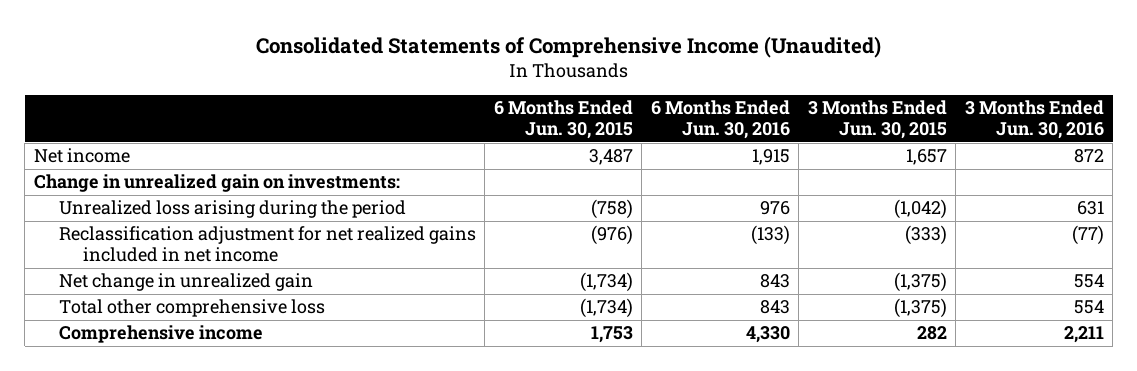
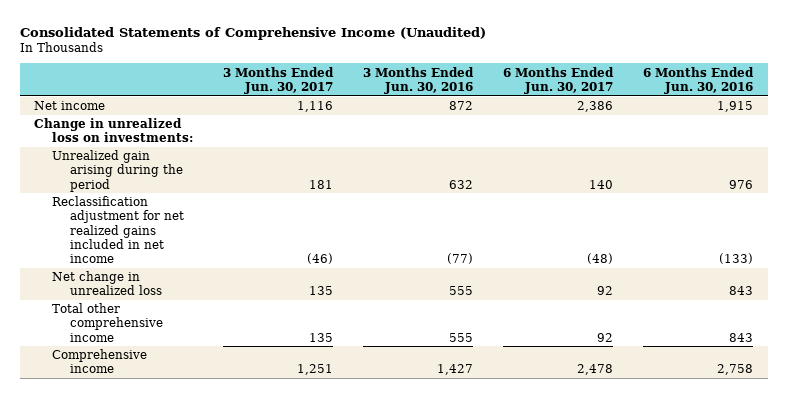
[493,100,633,140] 6 Months Ended Jun. 30, 2015 -> none
[807,100,947,140] 3 Months Ended Jun. 30, 2015 -> none
none -> [223,66,335,94] 3 Months Ended Jun. 30, 2017
none -> [503,66,615,94] 6 Months Ended Jun. 30, 2017
[33,174,400,193] Change in unrealized gain on investments: -> [34,118,194,143] Change in unrealized loss on investments:
[58,200,406,219] Unrealized loss arising during the period -> [52,150,184,192] Unrealized gain arising during the period
[1076,201,1104,216] 631 -> [449,179,474,189] 632
[58,273,313,292] Net change in unrealized gain -> [52,271,163,296] Net change in unrealized loss
[1073,274,1104,289] 554 -> [449,286,474,296] 555
[58,299,325,318] Total other comprehensive loss -> [52,303,164,342] Total other comprehensive income
[1073,300,1104,315] 554 -> [449,332,474,342] 555
[745,326,790,344] 4,330 -> [716,364,753,376] 2,758
[1063,326,1104,344] 2,211 -> [437,364,474,376] 1,427

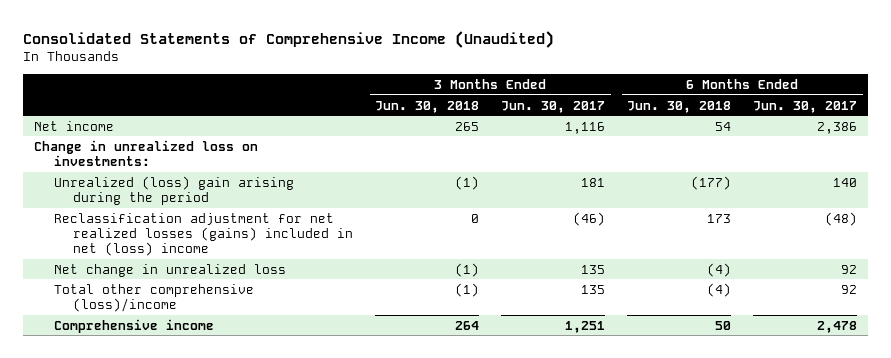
[363,66,475,94] 3 Months Ended Jun. 30, 2016 -> none
[642,66,754,94] 6 Months Ended Jun. 30, 2016 -> none
none -> [375,100,480,113] Jun. 30, 2018
none -> [627,100,732,113] Jun. 30, 2018
[52,150,184,192] Unrealized gain arising during the period -> [53,175,294,205] Unrealized (loss) gain arising during the period
[52,196,185,263] Reclassification adjustment for net realized gains included in net income -> [53,212,354,257] Reclassification adjustment for net realized losses (gains) included in net (loss) income
[52,303,164,342] Total other comprehensive income -> [53,283,254,312] Total other comprehensive (loss)/income

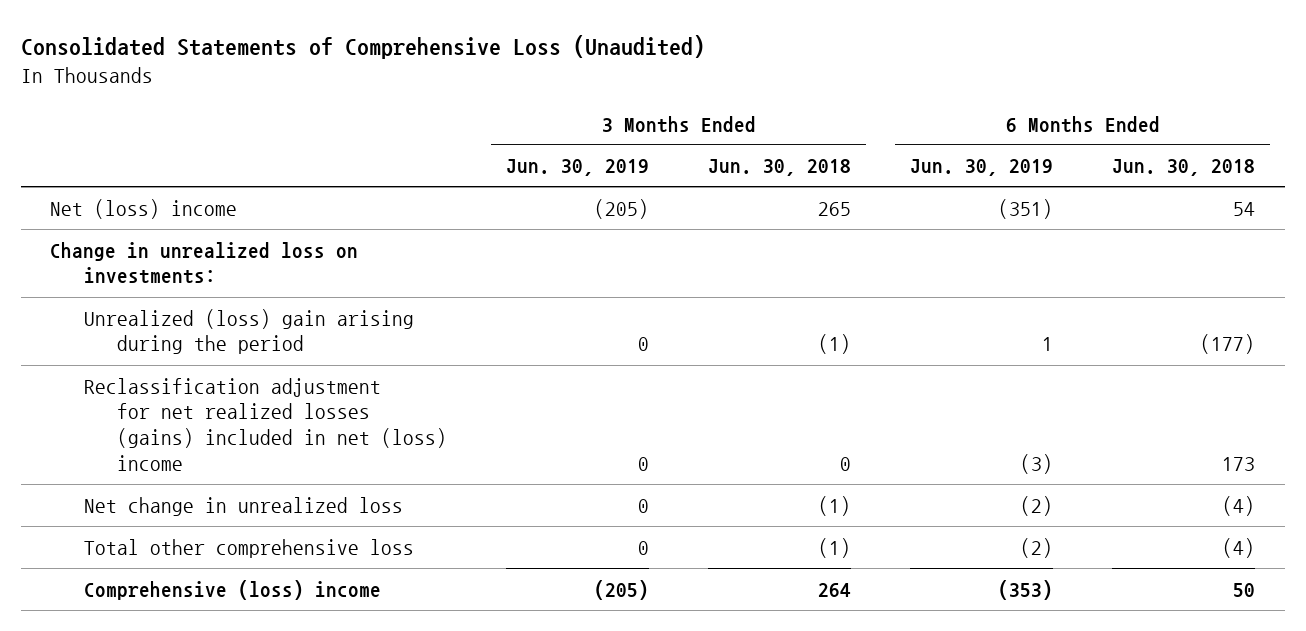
[23,30,555,48] Consolidated Statements of Comprehensive Income (Unaudited) -> [20,34,705,59] Consolidated Statements of Comprehensive Loss (Unaudited)
[501,100,606,113] Jun. 30, 2017 -> none
[753,100,858,113] Jun. 30, 2017 -> none
none -> [506,159,650,177] Jun. 30, 2019
none -> [910,159,1054,177] Jun. 30, 2019
[34,120,115,131] Net income -> [50,198,238,219] Net (loss) income
[53,283,254,312] Total other comprehensive (loss)/income -> [83,538,414,558] Total other comprehensive loss
[53,318,214,333] Comprehensive income -> [83,579,381,600] Comprehensive (loss) income

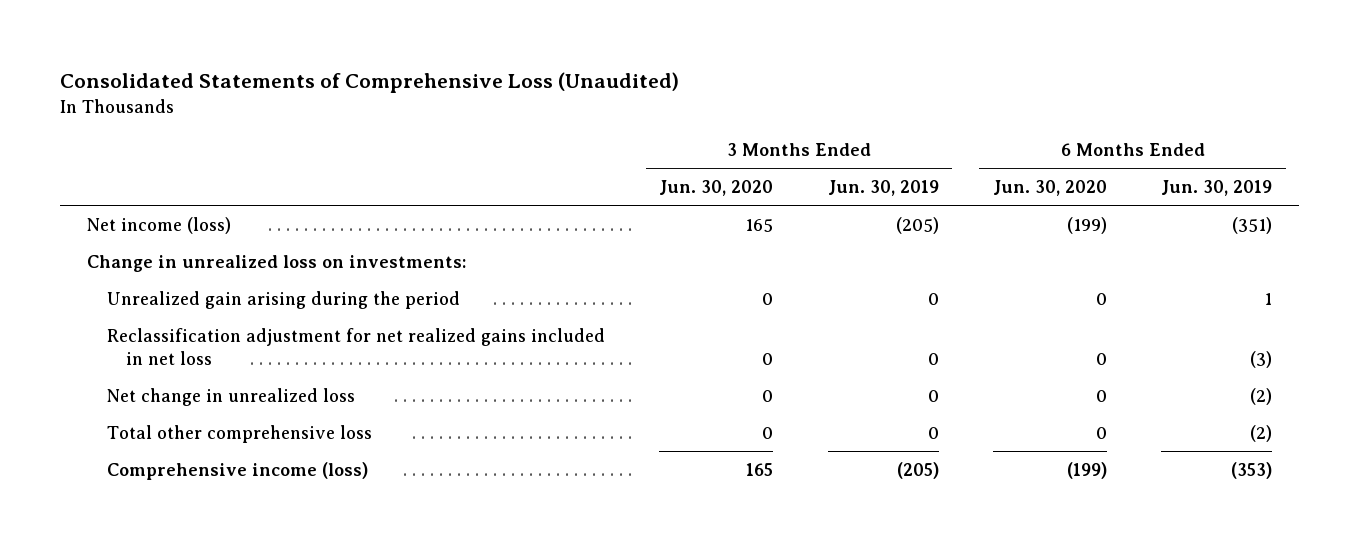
[708,159,852,177] Jun. 30, 2018 -> none
[1112,159,1256,177] Jun. 30, 2018 -> none
none -> [659,180,774,197] Jun. 30, 2020
none -> [992,180,1107,197] Jun. 30, 2020
[50,198,238,219] Net (loss) income -> [87,216,232,234] Net income (loss)
[83,308,414,355] Unrealized (loss) gain arising during the period -> [106,290,460,309] Unrealized gain arising during the period
[83,377,448,472] Reclassification adjustment for net realized losses (gains) included in net (loss) income -> [106,327,605,365] Reclassification adjustment for net realized gains included in net loss
[83,579,381,600] Comprehensive (loss) income -> [106,461,368,480] Comprehensive income (loss)

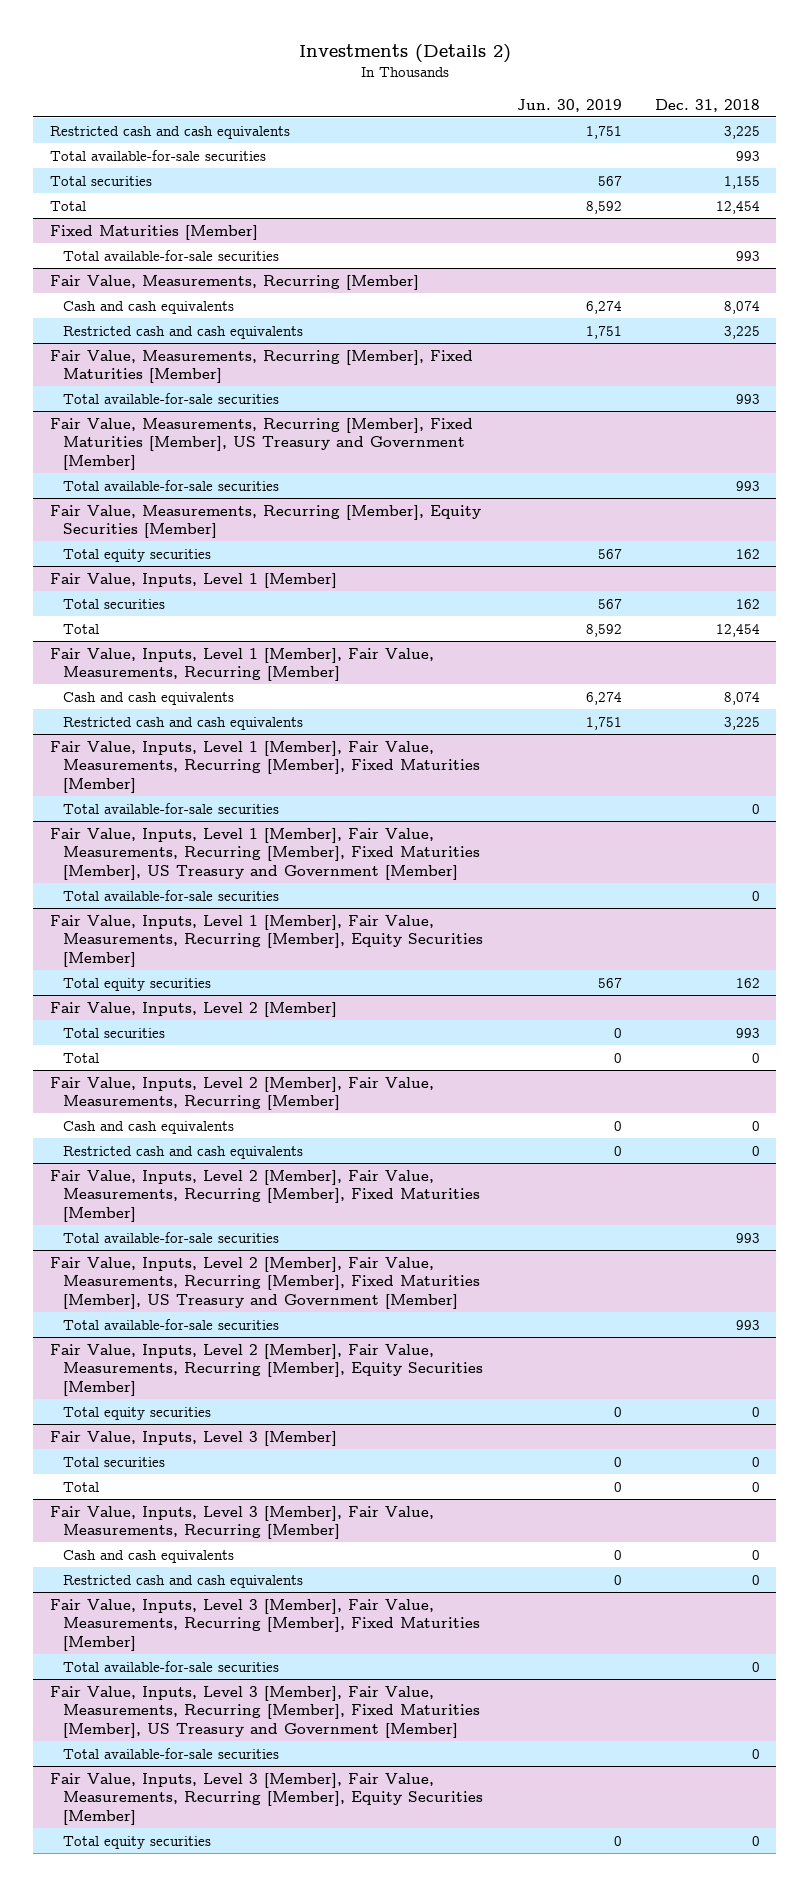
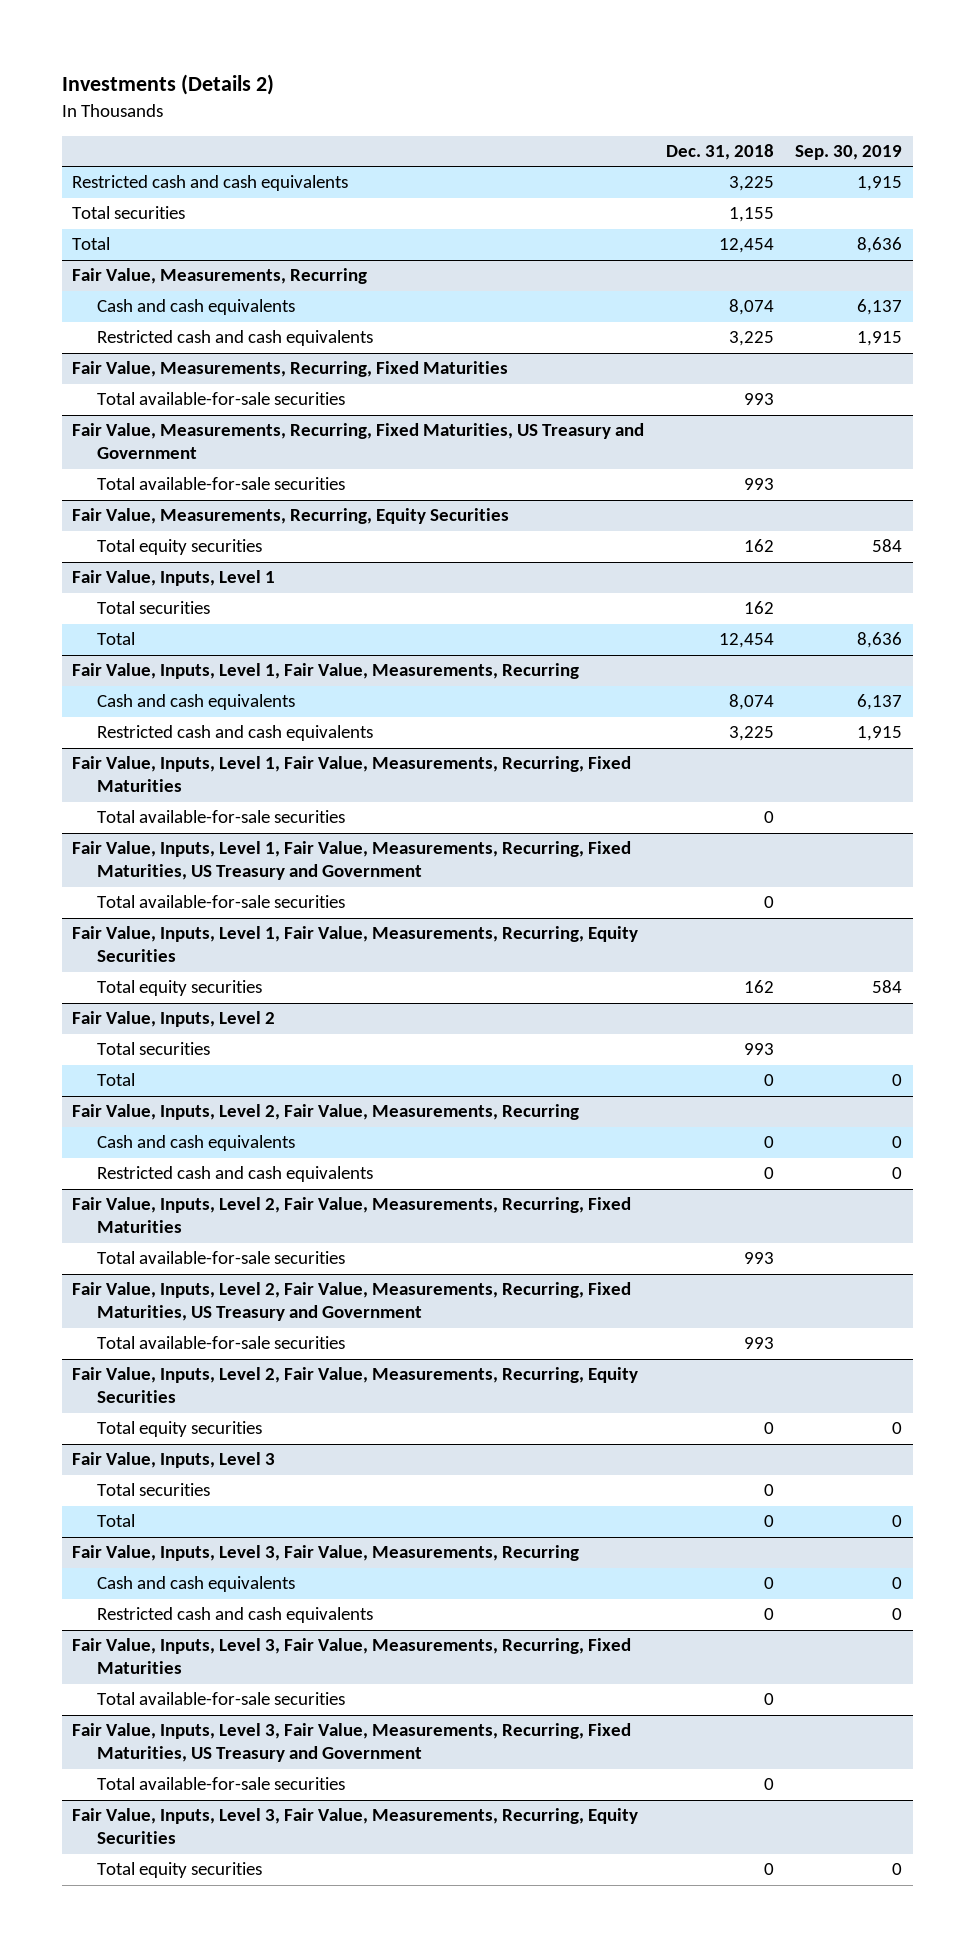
[516,98,622,112] Jun. 30, 2019 -> none
none -> [794,145,902,161] Sep. 30, 2019
[49,149,266,161] Total available-for-sale securities -> none
[49,224,258,240] Fixed Maturities [Member] -> none
[63,249,280,261] Total available-for-sale securities -> none
[49,274,419,290] Fair Value, Measurements, Recurring [Member] -> [72,268,368,285] Fair Value, Measurements, Recurring
[49,349,473,384] Fair Value, Measurements, Recurring [Member], Fixed Maturities [Member] -> [72,361,509,378] Fair Value, Measurements, Recurring, Fixed Maturities
[49,417,473,470] Fair Value, Measurements, Recurring [Member], Fixed Maturities [Member], US Treasury and Government [Member] -> [72,423,645,460] Fair Value, Measurements, Recurring, Fixed Maturities, US Treasury and Government
[49,504,481,539] Fair Value, Measurements, Recurring [Member], Equity Securities [Member] -> [72,508,510,525] Fair Value, Measurements, Recurring, Equity Securities
[49,572,337,588] Fair Value, Inputs, Level 1 [Member] -> [72,570,276,587] Fair Value, Inputs, Level 1
[49,647,434,682] Fair Value, Inputs, Level 1 [Member], Fair Value, Measurements, Recurring [Member] -> [72,663,580,680] Fair Value, Inputs, Level 1, Fair Value, Measurements, Recurring
[49,740,481,793] Fair Value, Inputs, Level 1 [Member], Fair Value, Measurements, Recurring [Member], Fixed Maturities [Member] -> [72,756,632,793] Fair Value, Inputs, Level 1, Fair Value, Measurements, Recurring, Fixed Maturities
[49,827,481,880] Fair Value, Inputs, Level 1 [Member], Fair Value, Measurements, Recurring [Member], Fixed Maturities [Member], US Treasury and Government [Member] -> [72,841,632,881] Fair Value, Inputs, Level 1, Fair Value, Measurements, Recurring, Fixed Maturities, US Treasury and Government
[49,914,484,967] Fair Value, Inputs, Level 1 [Member], Fair Value, Measurements, Recurring [Member], Equity Securities [Member] -> [72,926,639,963] Fair Value, Inputs, Level 1, Fair Value, Measurements, Recurring, Equity Securities
[49,1001,337,1017] Fair Value, Inputs, Level 2 [Member] -> [72,1011,276,1028] Fair Value, Inputs, Level 2
[49,1076,434,1111] Fair Value, Inputs, Level 2 [Member], Fair Value, Measurements, Recurring [Member] -> [72,1104,580,1121] Fair Value, Inputs, Level 2, Fair Value, Measurements, Recurring
[49,1169,481,1222] Fair Value, Inputs, Level 2 [Member], Fair Value, Measurements, Recurring [Member], Fixed Maturities [Member] -> [72,1197,632,1234] Fair Value, Inputs, Level 2, Fair Value, Measurements, Recurring, Fixed Maturities
[49,1256,481,1309] Fair Value, Inputs, Level 2 [Member], Fair Value, Measurements, Recurring [Member], Fixed Maturities [Member], US Treasury and Government [Member] -> [72,1282,632,1322] Fair Value, Inputs, Level 2, Fair Value, Measurements, Recurring, Fixed Maturities, US Treasury and Government
[49,1343,484,1396] Fair Value, Inputs, Level 2 [Member], Fair Value, Measurements, Recurring [Member], Equity Securities [Member] -> [72,1367,639,1404] Fair Value, Inputs, Level 2, Fair Value, Measurements, Recurring, Equity Securities
[49,1430,337,1446] Fair Value, Inputs, Level 3 [Member] -> [72,1452,276,1469] Fair Value, Inputs, Level 3
[49,1505,434,1540] Fair Value, Inputs, Level 3 [Member], Fair Value, Measurements, Recurring [Member] -> [72,1545,580,1562] Fair Value, Inputs, Level 3, Fair Value, Measurements, Recurring
[49,1598,481,1651] Fair Value, Inputs, Level 3 [Member], Fair Value, Measurements, Recurring [Member], Fixed Maturities [Member] -> [72,1638,632,1675] Fair Value, Inputs, Level 3, Fair Value, Measurements, Recurring, Fixed Maturities
[49,1685,481,1738] Fair Value, Inputs, Level 3 [Member], Fair Value, Measurements, Recurring [Member], Fixed Maturities [Member], US Treasury and Government [Member] -> [72,1723,632,1763] Fair Value, Inputs, Level 3, Fair Value, Measurements, Recurring, Fixed Maturities, US Treasury and Government
[49,1772,484,1825] Fair Value, Inputs, Level 3 [Member], Fair Value, Measurements, Recurring [Member], Equity Securities [Member] -> [72,1808,639,1845] Fair Value, Inputs, Level 3, Fair Value, Measurements, Recurring, Equity Securities

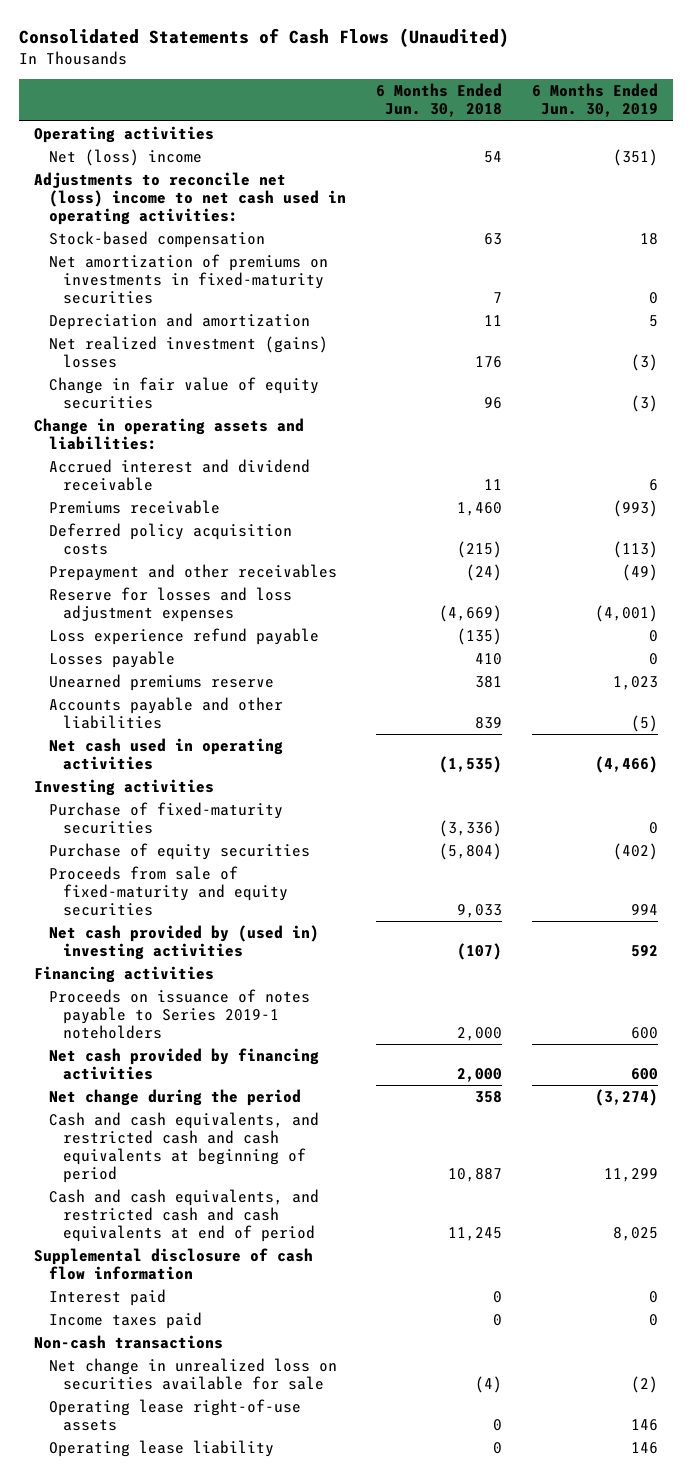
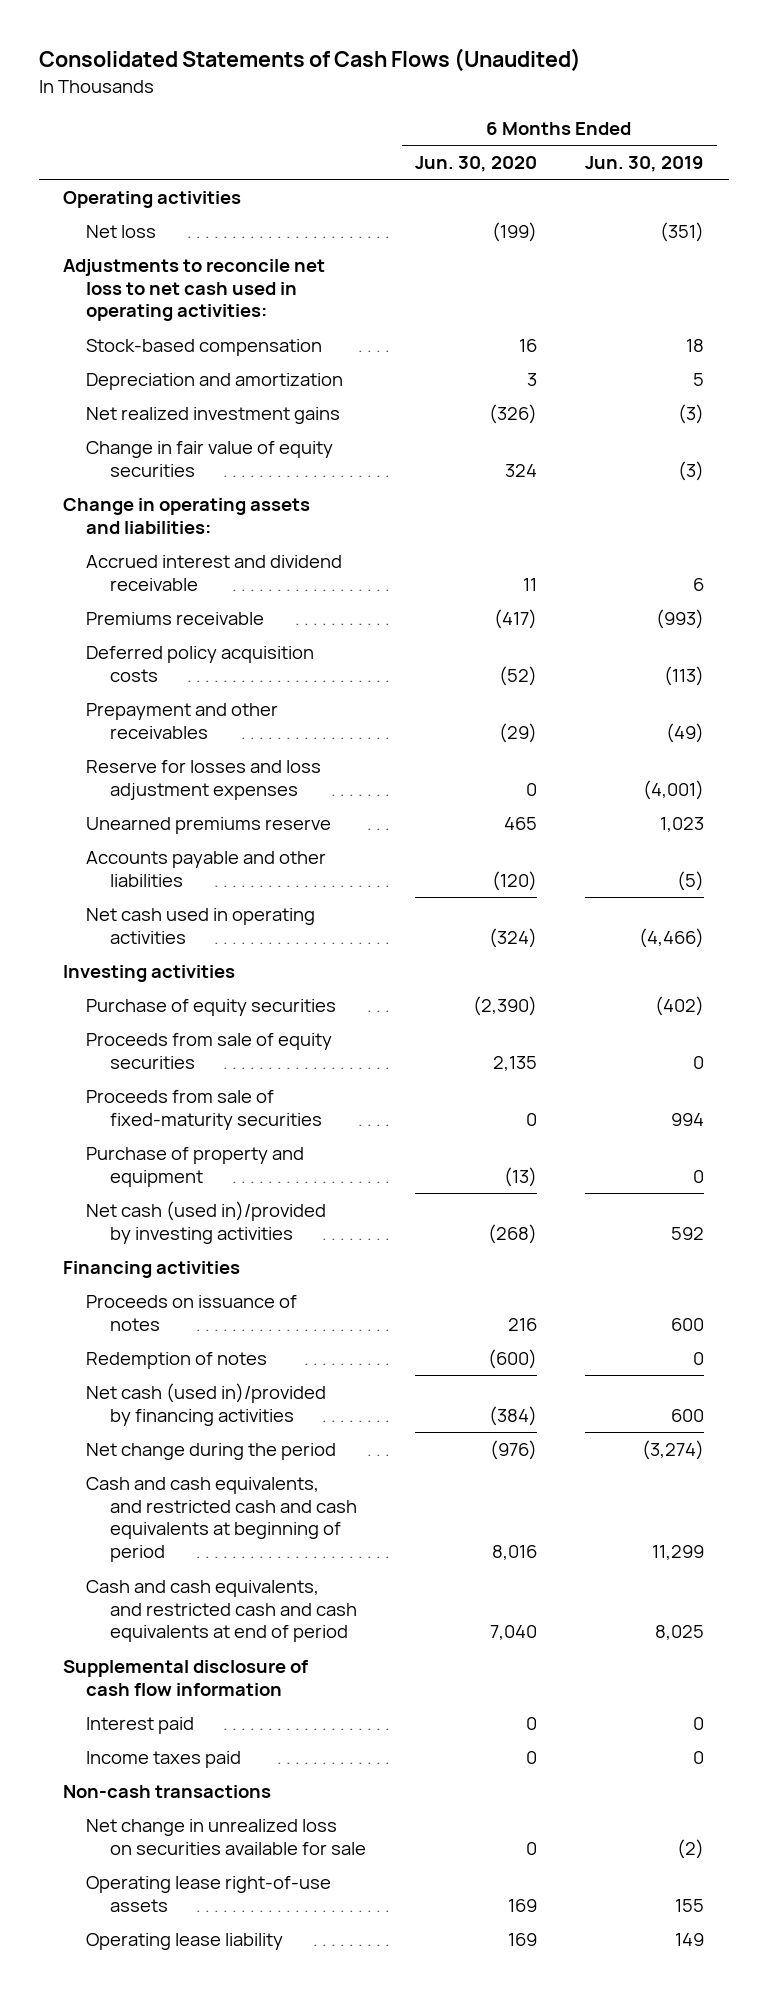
[375,83,502,118] 6 Months Ended Jun. 30, 2018 -> none
none -> [414,156,537,173] Jun. 30, 2020
[48,148,202,166] Net (loss) income -> [86,224,157,238] Net loss
[34,171,346,226] Adjustments to reconcile net (loss) income to net cash used in operating activities: -> [62,258,325,322] Adjustments to reconcile net loss to net cash used in operating activities:
[48,253,328,305] Net amortization of premiums on investments in fixed-maturity securities -> none
[48,335,328,369] Net realized investment (gains) losses -> [86,406,341,424] Net realized investment gains
[48,627,319,645] Loss experience refund payable -> none
[48,650,175,668] Losses payable -> none
[48,801,283,835] Purchase of fixed-maturity securities -> none
none -> [86,1032,333,1069] Proceeds from sale of equity securities
[48,865,289,917] Proceeds from sale of fixed-maturity and equity securities -> [86,1089,322,1130] Proceeds from sale of fixed-maturity securities
none -> [86,1146,305,1187] Purchase of property and equipment
[48,924,319,961] Net cash provided by (used in) investing activities -> [86,1200,327,1244] Net cash (used in)/provided by investing activities
[48,988,310,1040] Proceeds on issuance of notes payable to Series 2019-1 noteholders -> [86,1294,298,1331] Proceeds on issuance of notes
none -> [86,1351,268,1369] Redemption of notes
[48,1047,319,1081] Net cash provided by financing activities -> [86,1382,327,1426] Net cash (used in)/provided by financing activities
[630,1419,658,1432] 146 -> [675,1898,705,1912] 155
[630,1441,658,1454] 146 -> [675,1932,705,1946] 149

